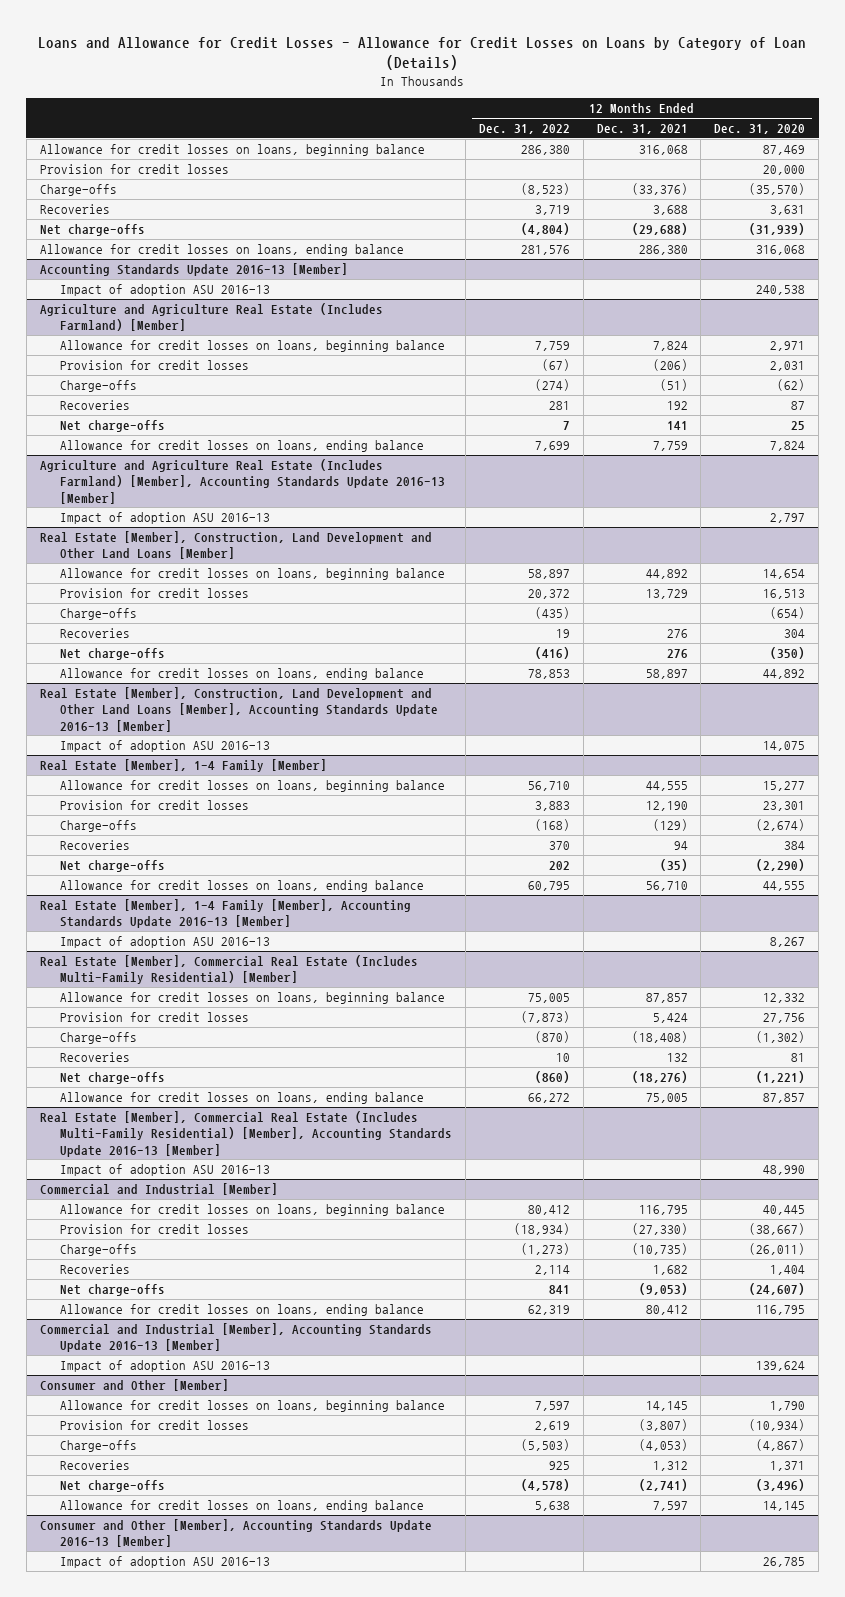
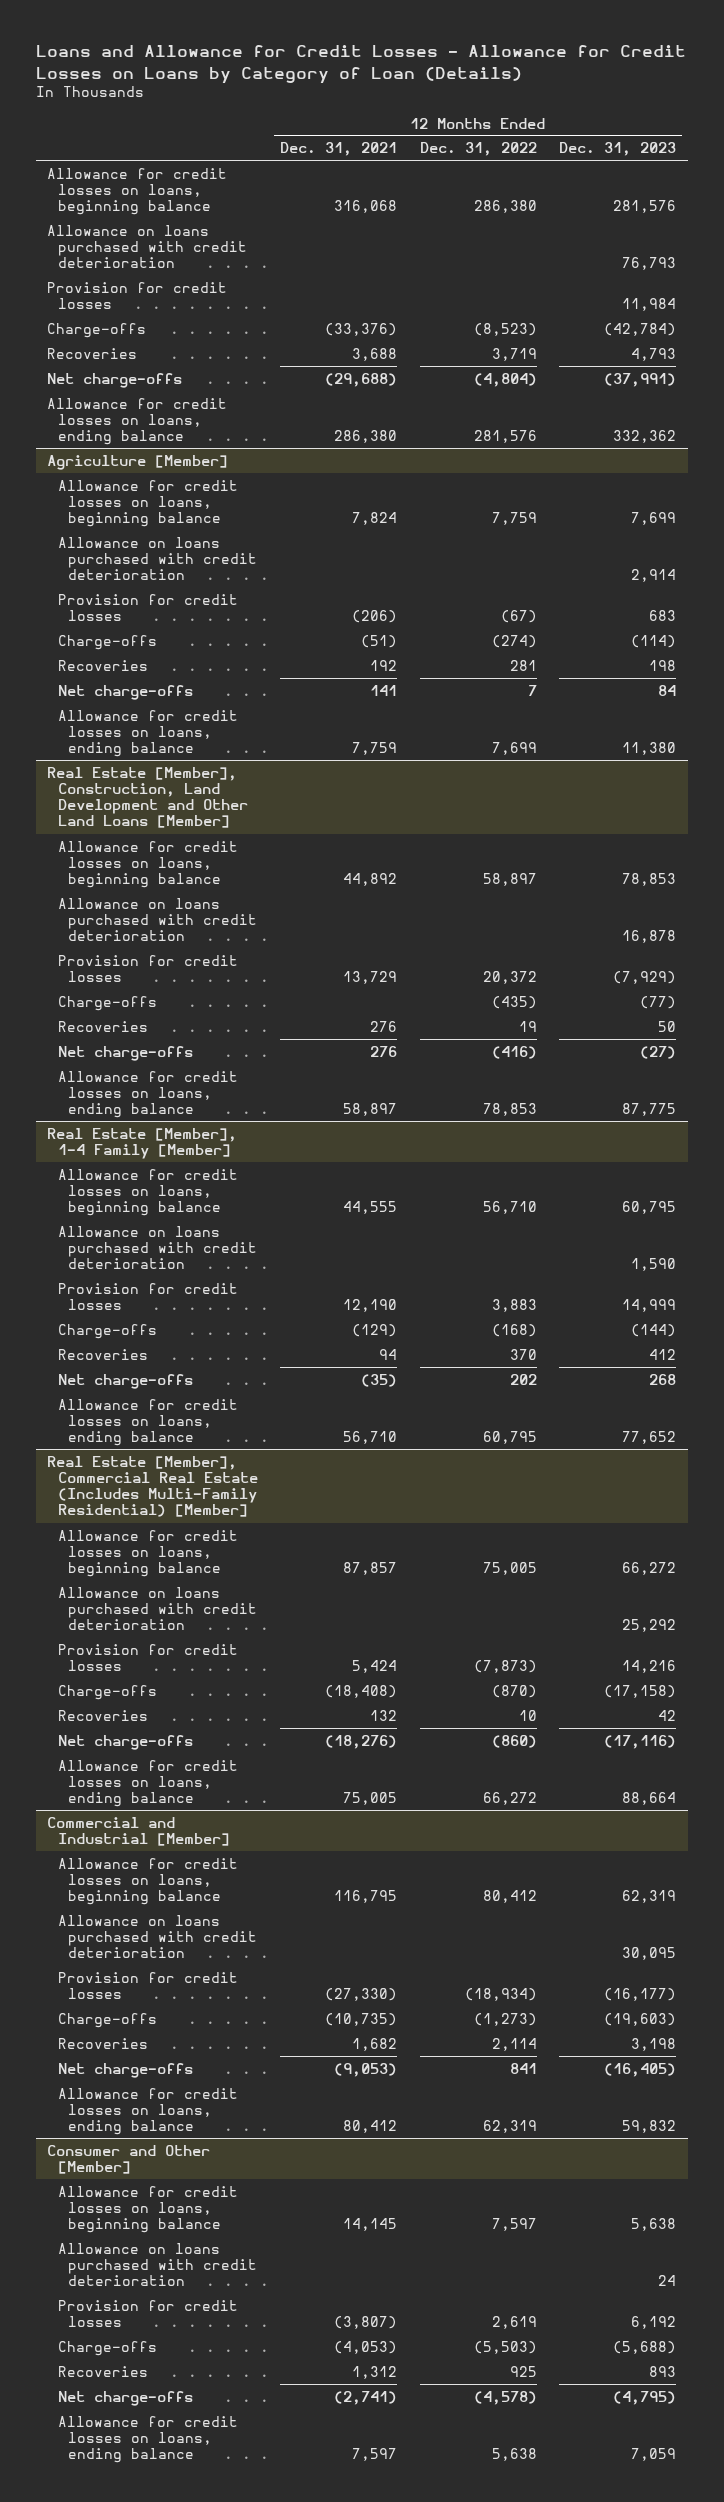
[714,124,806,135] Dec. 31, 2020 -> none
none -> [559,142,677,157] Dec. 31, 2023
none -> [47,224,247,269] Allowance on loans purchased with credit deterioration
[39,263,348,277] Accounting Standards Update 2016-13 [Member] -> none
[59,284,270,297] Impact of adoption ASU 2016-13 -> none
[39,303,383,332] Agriculture and Agriculture Real Estate (Includes Farmland) [Member] -> [47,454,229,470] Agriculture [Member]
none -> [57,536,257,581] Allowance on loans purchased with credit deterioration
[39,459,445,504] Agriculture and Agriculture Real Estate (Includes Farmland) [Member], Accounting Standards Update 2016-13 [Member] -> none
[59,512,270,525] Impact of adoption ASU 2016-13 -> none
none -> [57,897,257,942] Allowance on loans purchased with credit deterioration
[39,687,438,732] Real Estate [Member], Construction, Land Development and Other Land Loans [Member], Accounting Standards Update 2016-13 [Member] -> none
[59,740,270,753] Impact of adoption ASU 2016-13 -> none
none -> [57,1225,257,1270] Allowance on loans purchased with credit deterioration
[39,899,411,929] Real Estate [Member], 1-4 Family [Member], Accounting Standards Update 2016-13 [Member] -> none
[59,936,270,949] Impact of adoption ASU 2016-13 -> none
none -> [57,1586,257,1631] Allowance on loans purchased with credit deterioration
[39,1111,452,1157] Real Estate [Member], Commercial Real Estate (Includes Multi-Family Residential) [Member], Accounting Standards Update 2016-13 [Member] -> none
[59,1164,270,1177] Impact of adoption ASU 2016-13 -> none
none -> [57,1914,257,1959] Allowance on loans purchased with credit deterioration
[39,1323,432,1353] Commercial and Industrial [Member], Accounting Standards Update 2016-13 [Member] -> none
[59,1360,270,1373] Impact of adoption ASU 2016-13 -> none
none -> [57,2242,257,2287] Allowance on loans purchased with credit deterioration
[39,1519,432,1548] Consumer and Other [Member], Accounting Standards Update 2016-13 [Member] -> none
[59,1556,270,1569] Impact of adoption ASU 2016-13 -> none

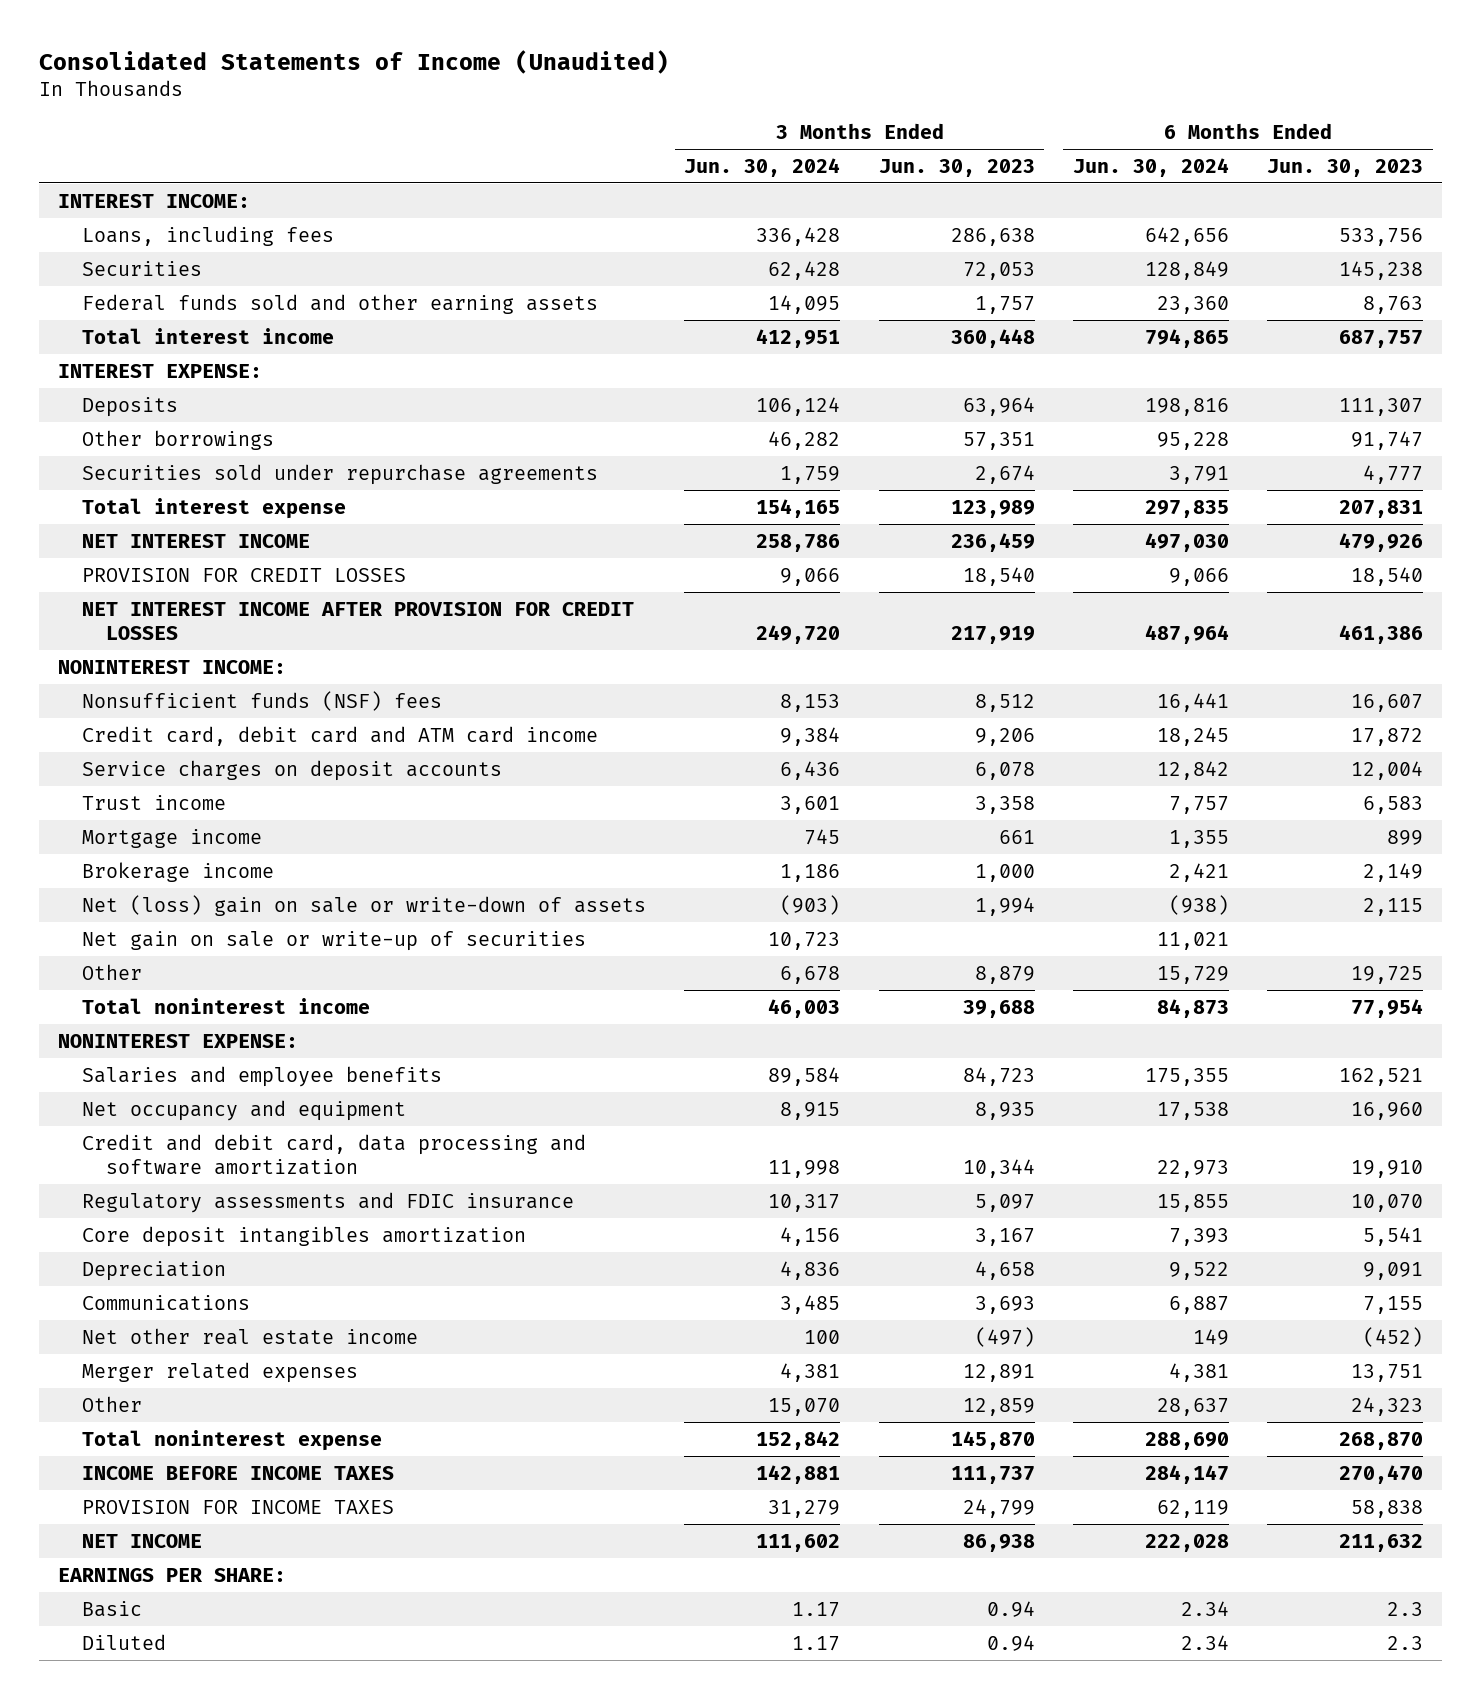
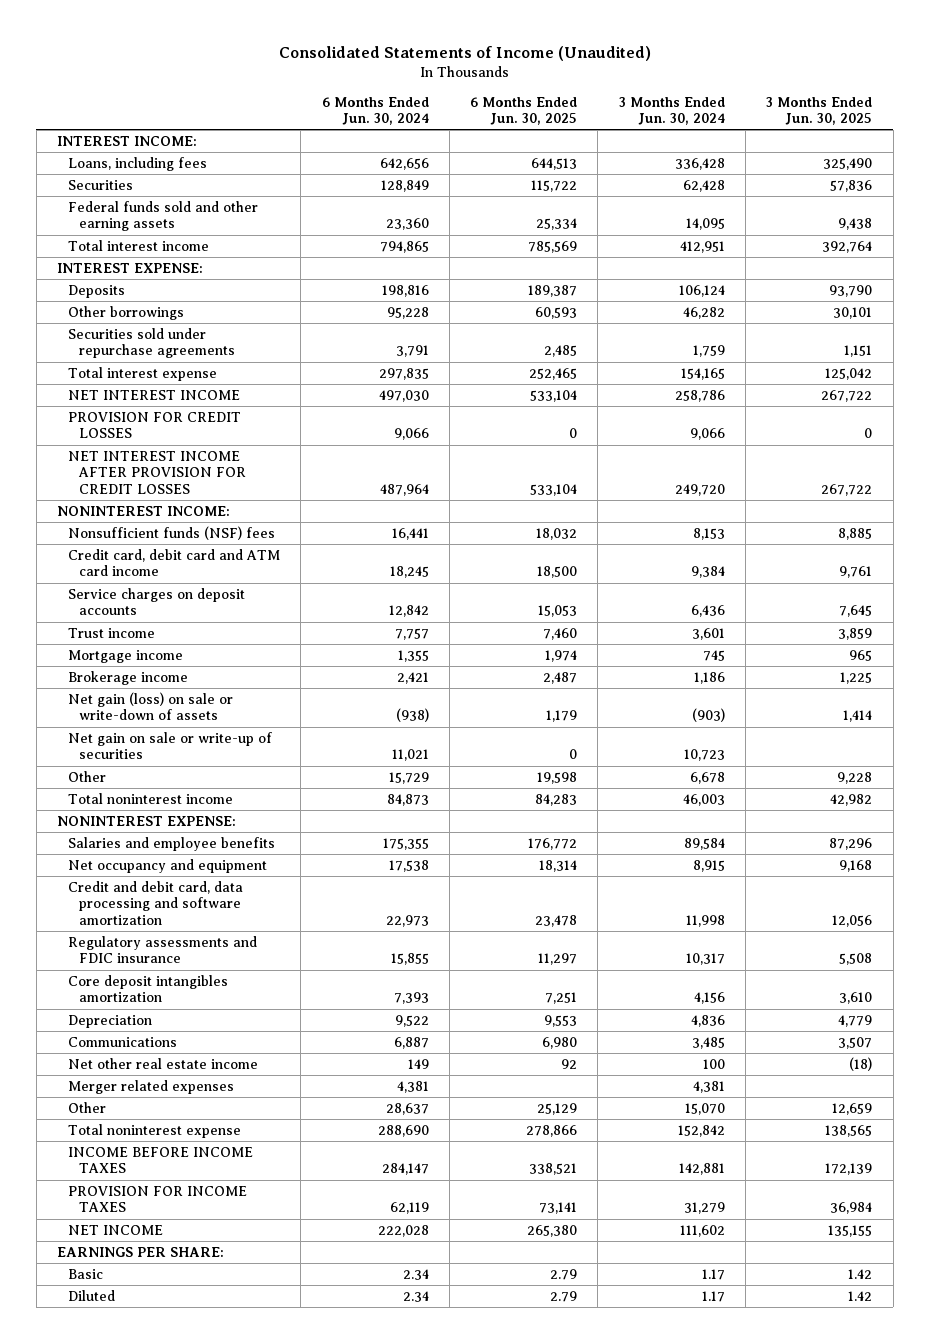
[878,158,1035,177] Jun. 30, 2023 -> none
[1267,158,1424,177] Jun. 30, 2023 -> none
none -> [470,96,578,126] 6 Months Ended Jun. 30, 2025
none -> [766,96,873,126] 3 Months Ended Jun. 30, 2025
[82,894,647,916] Net (loss) gain on sale or write-down of assets -> [68,691,234,721] Net gain (loss) on sale or write-down of assets

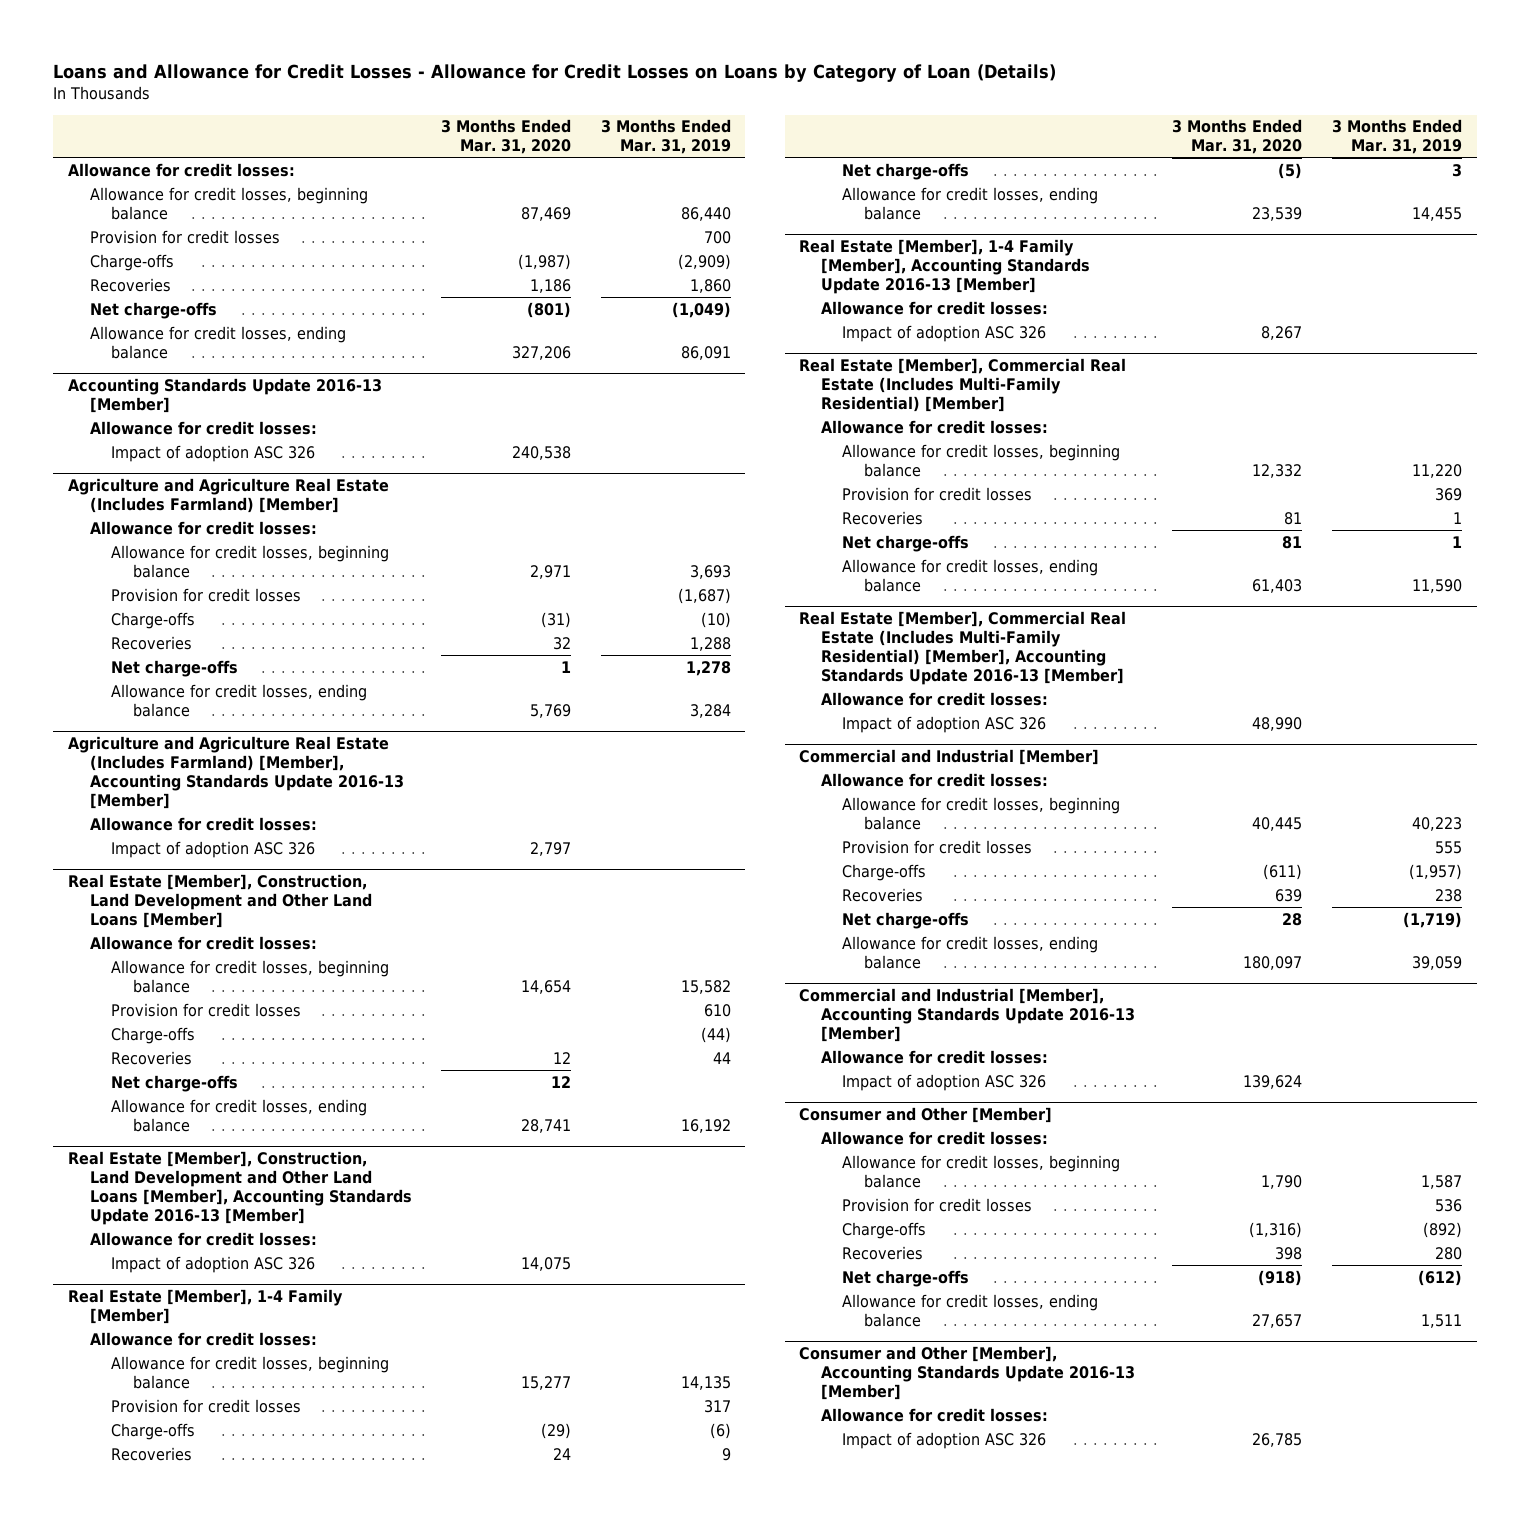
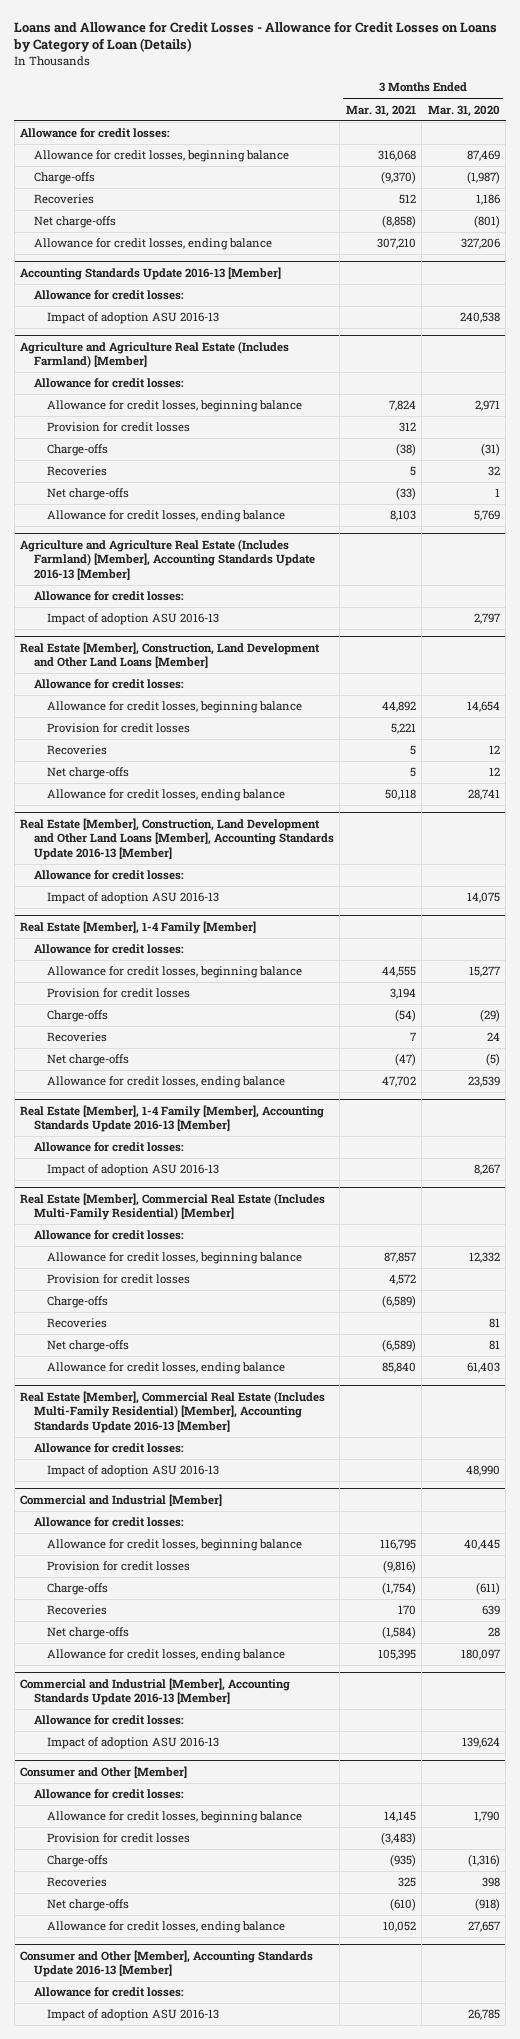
[600,119,731,155] 3 Months Ended Mar. 31, 2019 -> none
none -> [345,104,416,117] Mar. 31, 2021
[89,229,280,244] Provision for credit losses -> none
[111,444,316,462] Impact of adoption ASC 326 -> [46,312,219,325] Impact of adoption ASU 2016-13
[111,840,316,858] Impact of adoption ASC 326 -> [46,613,219,626] Impact of adoption ASU 2016-13
[111,1026,196,1044] Charge-offs -> none
[111,1255,316,1273] Impact of adoption ASC 326 -> [46,892,219,905] Impact of adoption ASU 2016-13
[842,324,1047,342] Impact of adoption ASC 326 -> [46,1164,219,1177] Impact of adoption ASU 2016-13
none -> [46,1296,108,1309] Charge-offs
[842,715,1047,733] Impact of adoption ASC 326 -> [46,1465,219,1478] Impact of adoption ASU 2016-13
[842,1073,1047,1091] Impact of adoption ASC 326 -> [46,1737,219,1750] Impact of adoption ASU 2016-13
[842,1431,1047,1449] Impact of adoption ASC 326 -> [46,2009,219,2022] Impact of adoption ASU 2016-13

